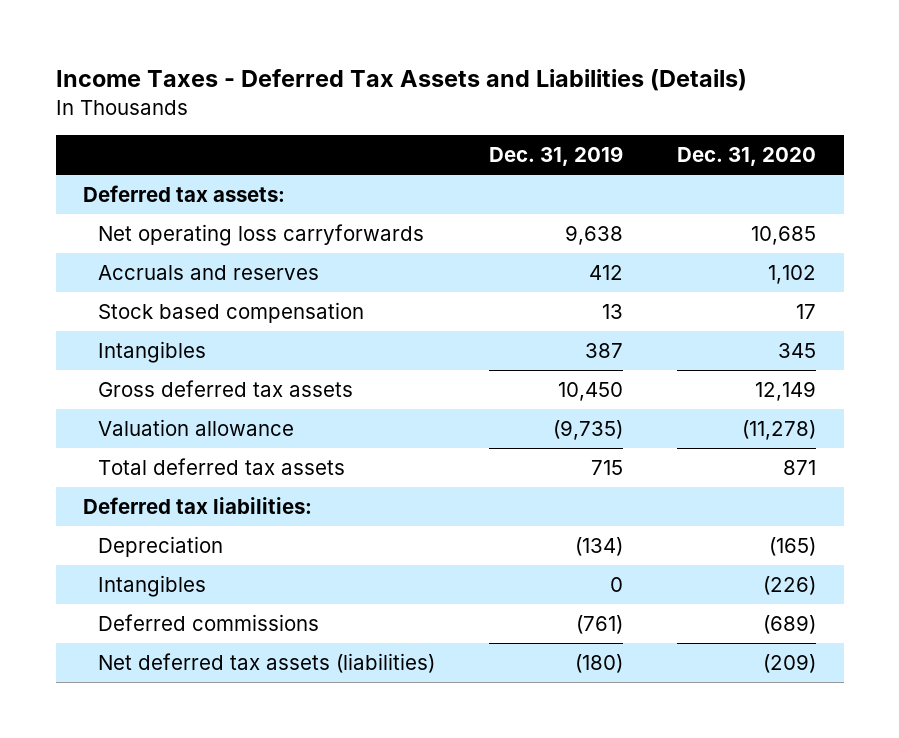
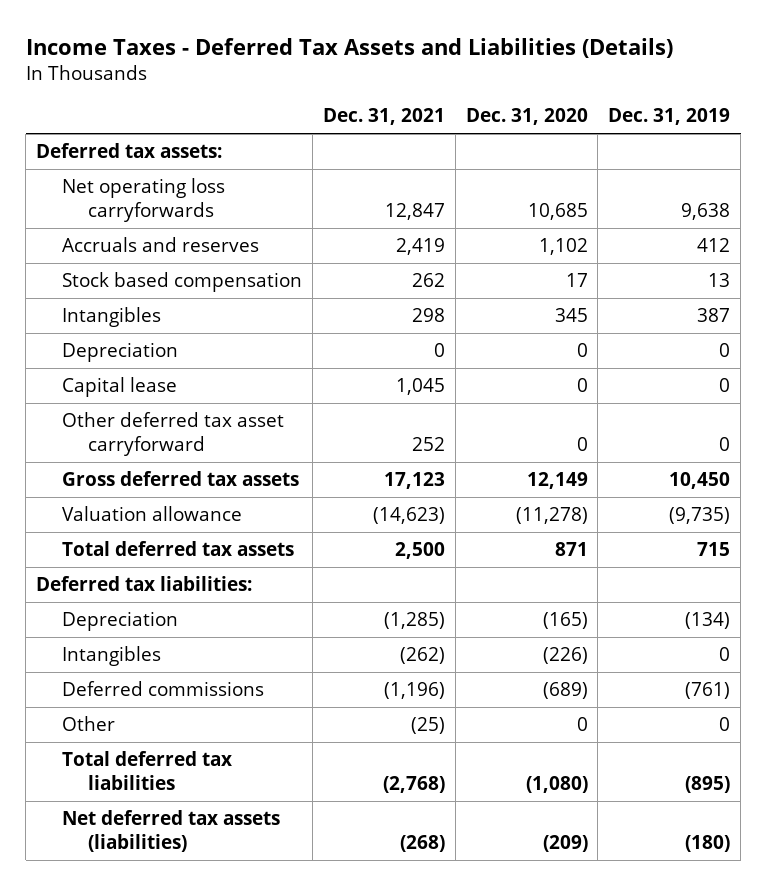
none -> [322,108,445,126] Dec. 31, 2021
none -> [61,342,178,363] Depreciation
none -> [61,377,177,398] Capital lease
none -> [61,412,284,456] Other deferred tax asset carryforward
none -> [61,716,115,732] Other
none -> [61,751,232,790] Total deferred tax liabilities

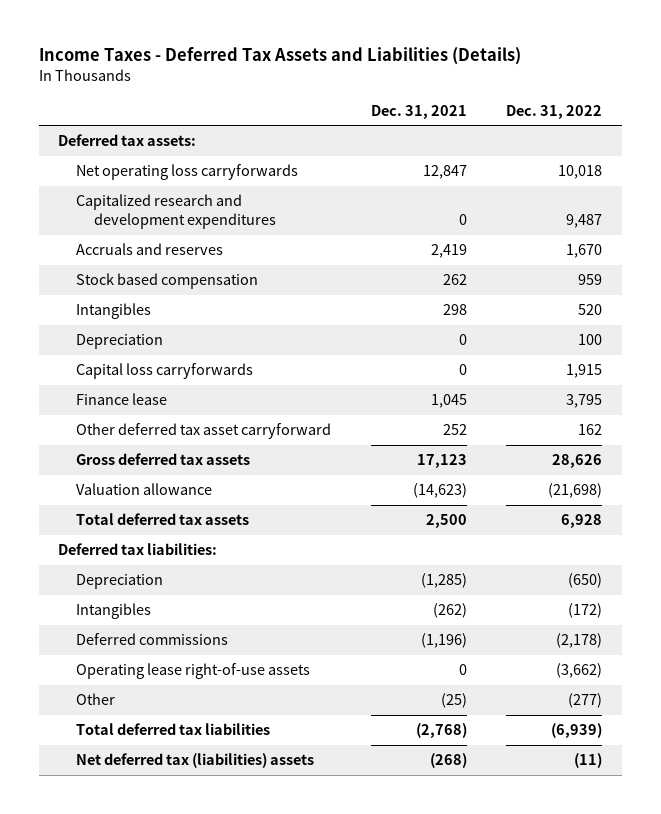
[465,108,588,126] Dec. 31, 2020 -> none
[608,108,731,126] Dec. 31, 2019 -> none
none -> [506,104,603,119] Dec. 31, 2022
none -> [76,194,277,230] Capitalized research and development expenditures
none -> [76,363,254,380] Capital loss carryforwards
[61,377,177,398] Capital lease -> [76,393,168,406] Finance lease
none -> [76,663,311,680] Operating lease right-of-use assets
[61,810,280,852] Net deferred tax assets (liabilities) -> [76,753,315,769] Net deferred tax (liabilities) assets

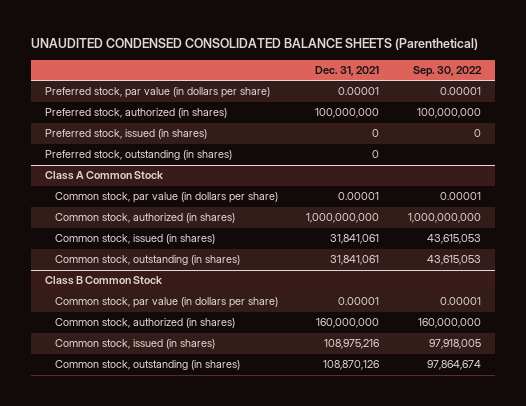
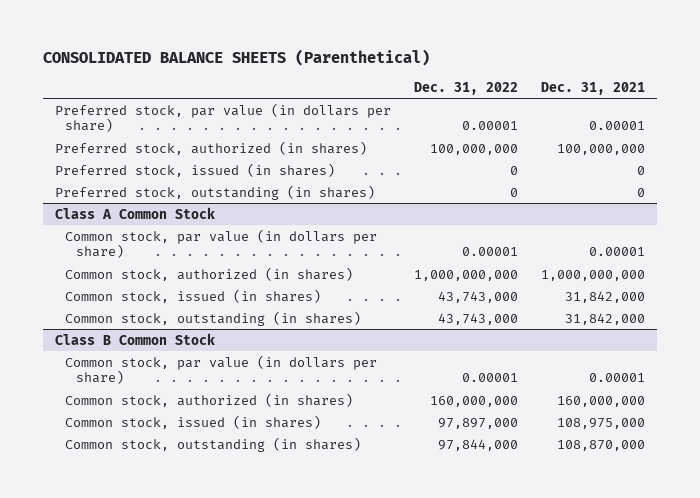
[31,38,479,51] UNAUDITED CONDENSED CONSOLIDATED BALANCE SHEETS (Parenthetical) -> [42,49,430,67] CONSOLIDATED BALANCE SHEETS (Parenthetical)
[412,65,482,77] Sep. 30, 2022 -> none
none -> [413,81,518,95] Dec. 31, 2022
[330,234,380,245] 31,841,061 -> [565,290,646,303] 31,842,000
[330,255,380,266] 31,841,061 -> [565,312,646,325] 31,842,000
[324,339,380,350] 108,975,216 -> [557,417,646,429] 108,975,000
[323,360,380,371] 108,870,126 -> [557,439,646,451] 108,870,000

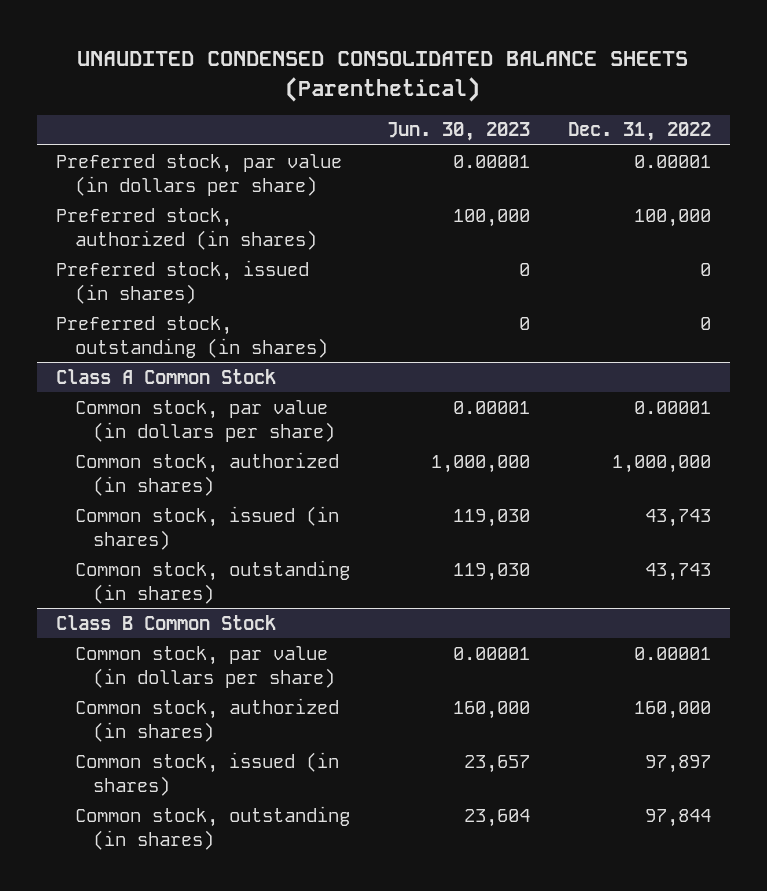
[42,49,430,67] CONSOLIDATED BALANCE SHEETS (Parenthetical) -> [77,51,689,102] UNAUDITED CONDENSED CONSOLIDATED BALANCE SHEETS (Parenthetical)
[541,81,646,95] Dec. 31, 2021 -> none
none -> [387,122,531,142] Jun. 30, 2023
[429,143,518,155] 100,000,000 -> [633,208,711,227] 100,000
[413,269,518,281] 1,000,000,000 -> [611,454,711,473] 1,000,000
[437,290,518,303] 43,743,000 -> [644,508,711,527] 43,743
[437,312,518,325] 43,743,000 -> [644,562,711,581] 43,743
[429,395,518,407] 160,000,000 -> [633,700,711,719] 160,000
[437,417,518,429] 97,897,000 -> [644,754,711,773] 97,897
[437,438,518,451] 97,844,000 -> [644,808,711,827] 97,844

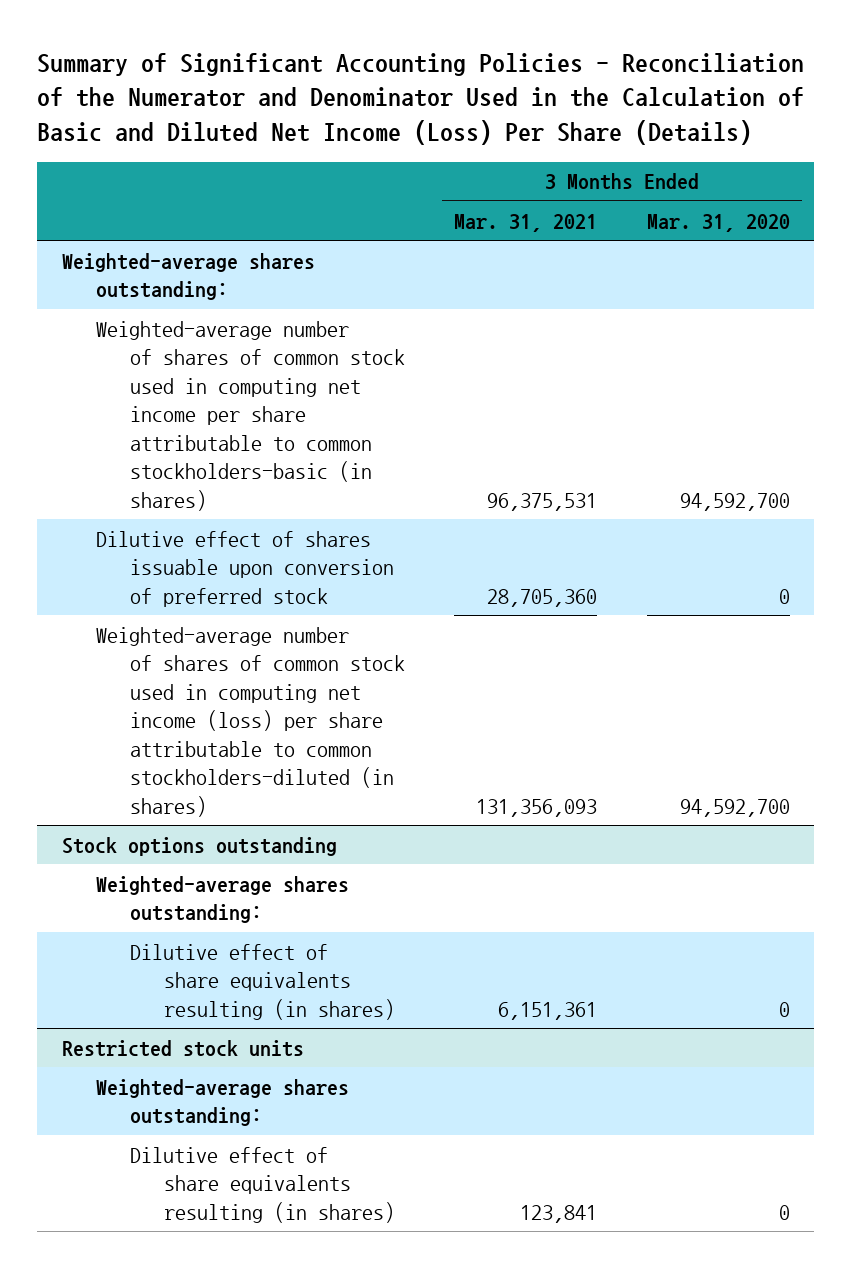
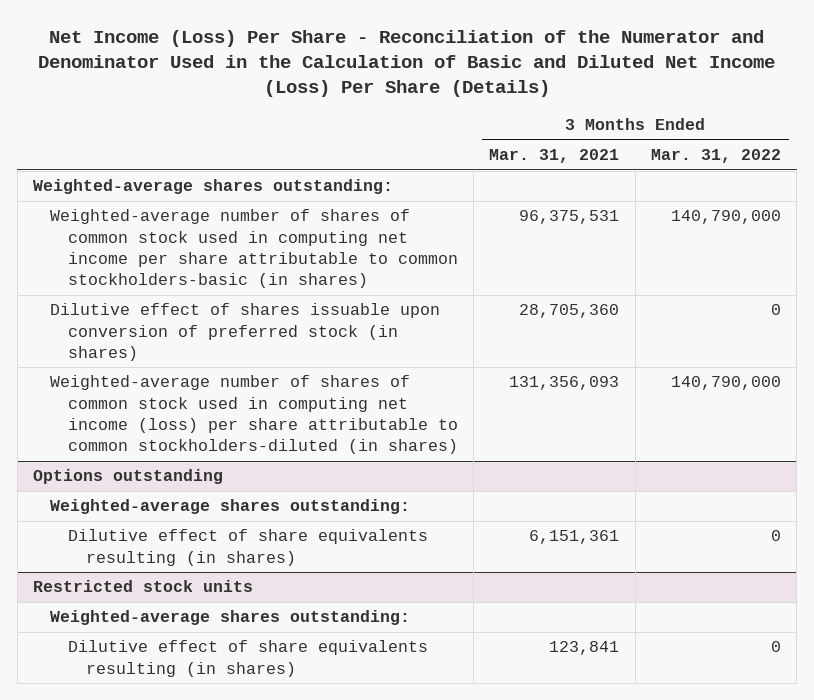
[36,53,804,145] Summary of Significant Accounting Policies - Reconciliation of the Numerator and Denominator Used in the Calculation of Basic and Diluted Net Income (Loss) Per Share (Details) -> [37,29,775,98] Net Income (Loss) Per Share - Reconciliation of the Numerator and Denominator Used in the Calculation of Basic and Diluted Net Income (Loss) Per Share (Details)
[646,213,790,232] Mar. 31, 2020 -> none
none -> [650,149,781,164] Mar. 31, 2022
[95,530,395,607] Dilutive effect of shares issuable upon conversion of preferred stock -> [50,303,441,361] Dilutive effect of shares issuable upon conversion of preferred stock (in shares)
[61,836,337,856] Stock options outstanding -> [32,469,223,485] Options outstanding

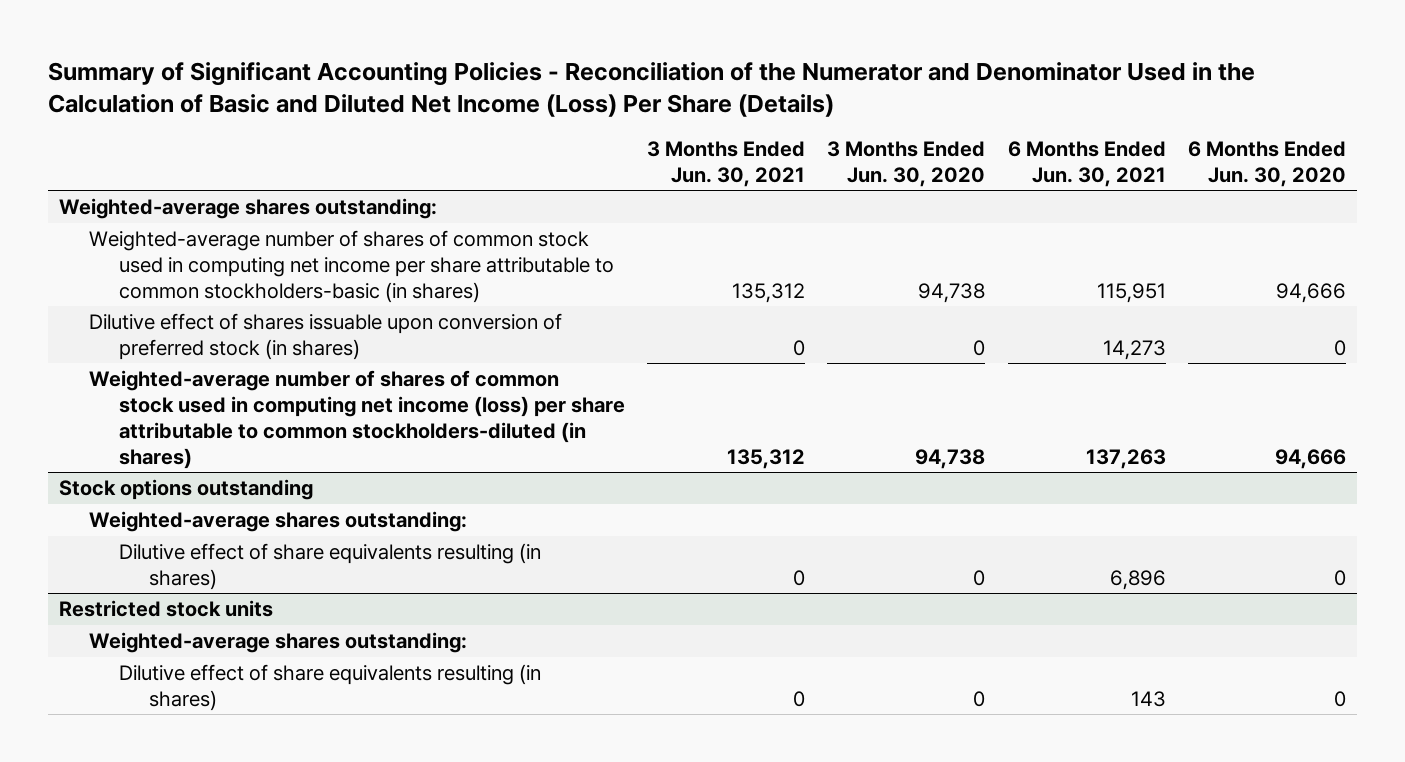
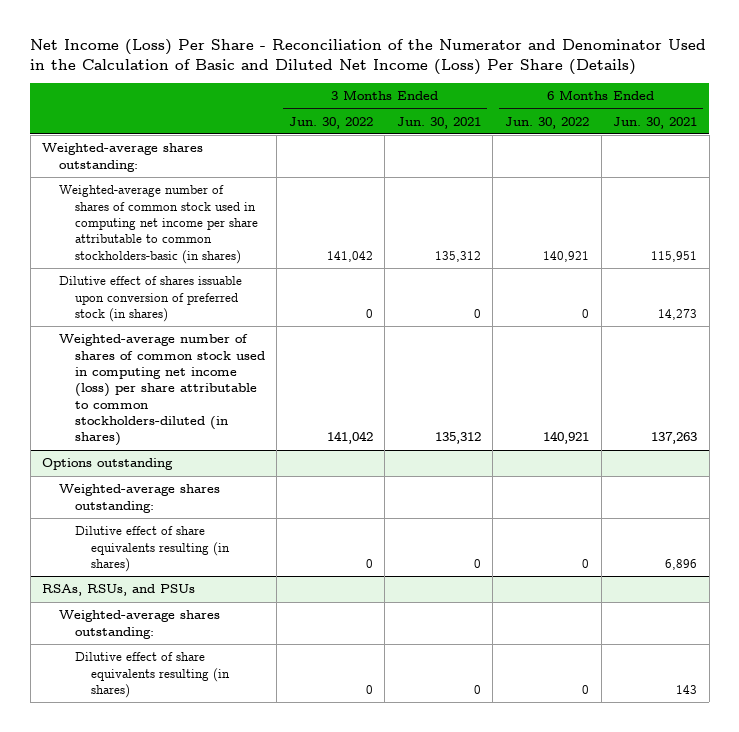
[47,62,1255,118] Summary of Significant Accounting Policies - Reconciliation of the Numerator and Denominator Used in the Calculation of Basic and Diluted Net Income (Loss) Per Share (Details) -> [30,39,707,75] Net Income (Loss) Per Share - Reconciliation of the Numerator and Denominator Used in the Calculation of Basic and Diluted Net Income (Loss) Per Share (Details)
[827,141,986,187] 3 Months Ended Jun. 30, 2020 -> none
[1187,141,1346,187] 6 Months Ended Jun. 30, 2020 -> none
none -> [288,116,373,129] Jun. 30, 2022
none -> [504,116,589,129] Jun. 30, 2022
[59,479,314,501] Stock options outstanding -> [42,458,174,471] Options outstanding
[59,600,274,618] Restricted stock units -> none
none -> [42,584,196,597] RSAs, RSUs, and PSUs

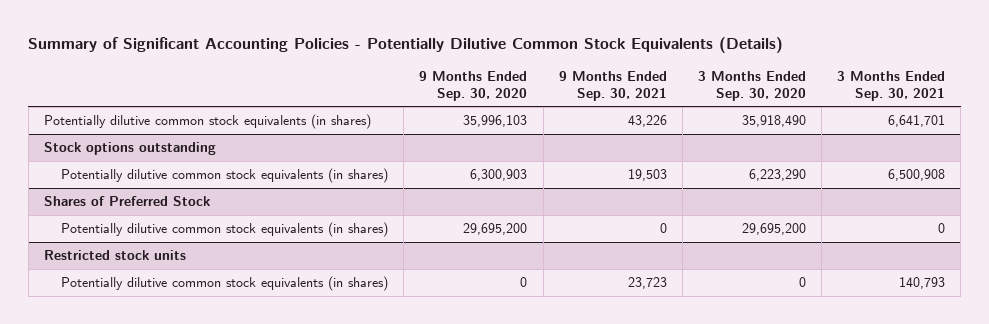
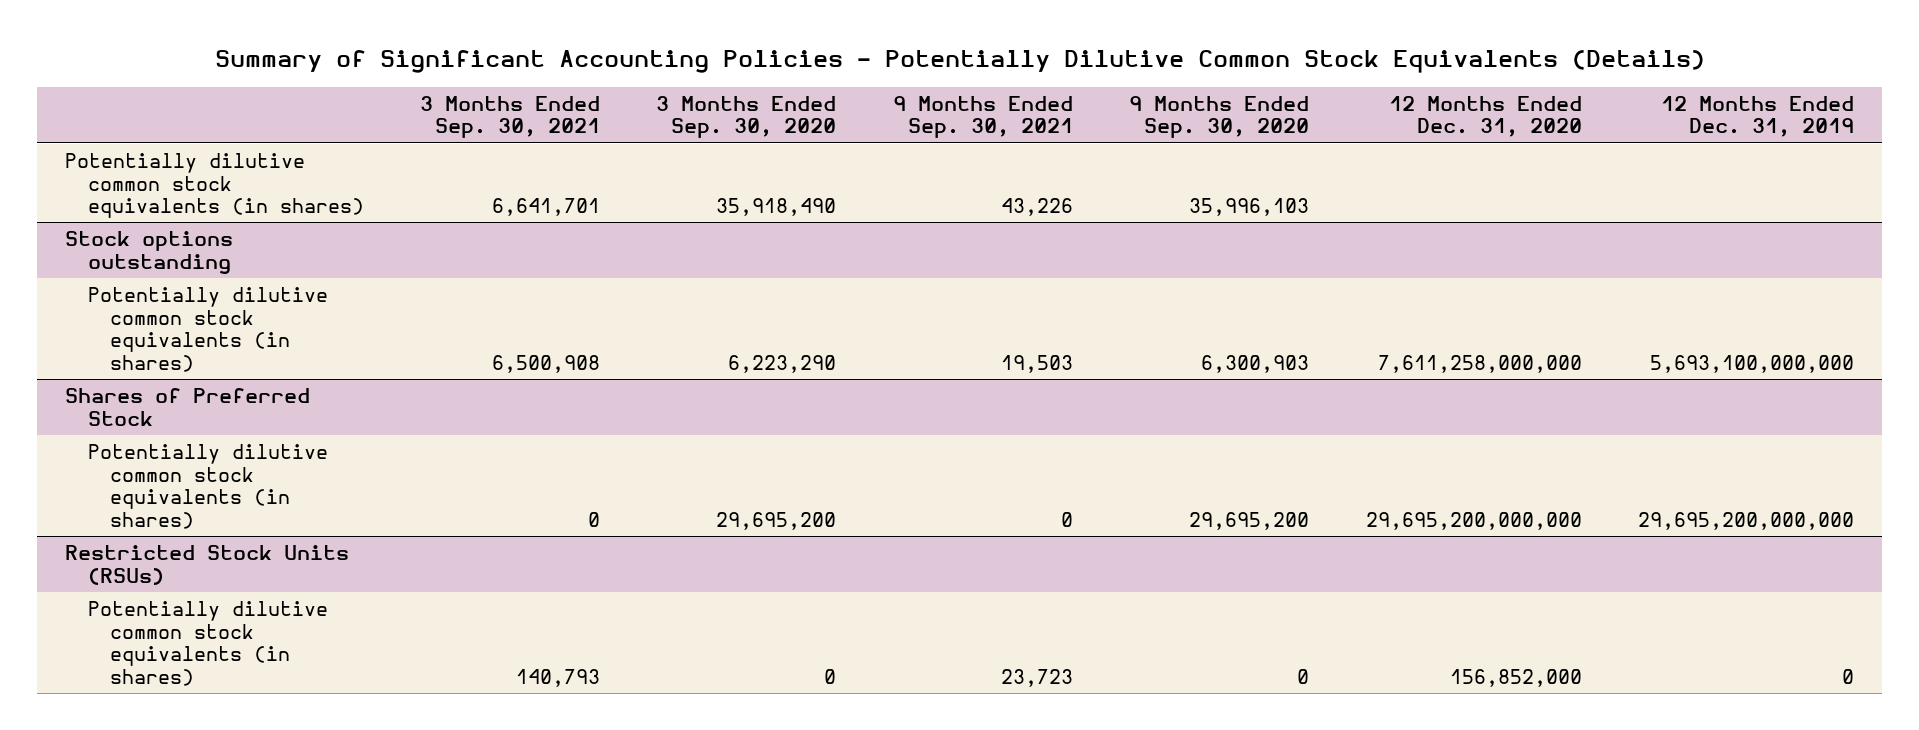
none -> [1388,95,1582,138] 12 Months Ended Dec. 31, 2020
none -> [1661,95,1855,138] 12 Months Ended Dec. 31, 2019
[43,250,186,261] Restricted stock units -> [65,544,350,585] Restricted Stock Units (RSUs)

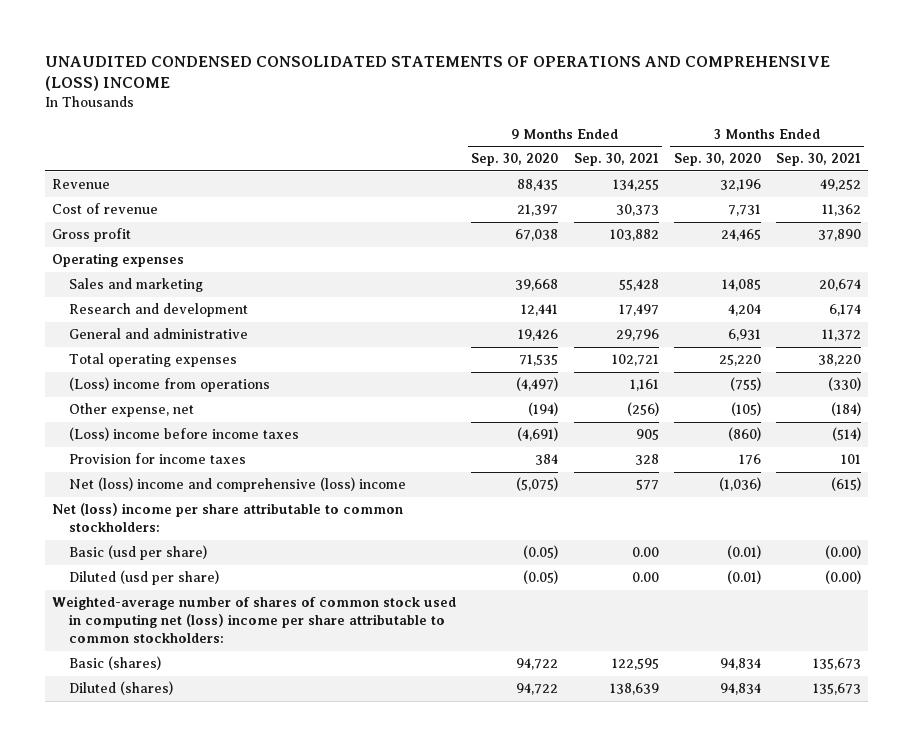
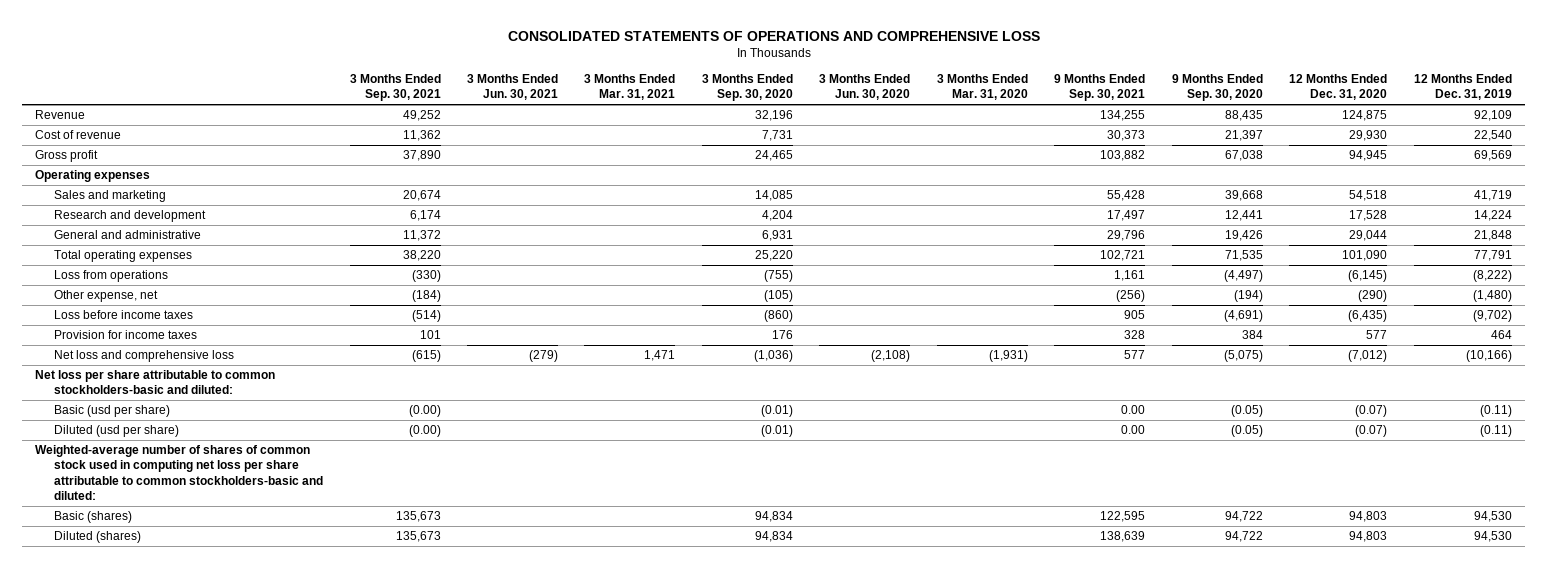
[44,55,830,92] UNAUDITED CONDENSED CONSOLIDATED STATEMENTS OF OPERATIONS AND COMPREHENSIVE (LOSS) INCOME -> [507,30,1040,41] CONSOLIDATED STATEMENTS OF OPERATIONS AND COMPREHENSIVE LOSS
none -> [466,74,558,101] 3 Months Ended Jun. 30, 2021
none -> [584,74,676,101] 3 Months Ended Mar. 31, 2021
none -> [819,74,911,101] 3 Months Ended Jun. 30, 2020
none -> [936,74,1028,101] 3 Months Ended Mar. 31, 2020
none -> [1289,74,1388,101] 12 Months Ended Dec. 31, 2020
none -> [1413,74,1512,101] 12 Months Ended Dec. 31, 2019
[68,377,270,393] (Loss) income from operations -> [54,269,169,282] Loss from operations
[68,427,299,442] (Loss) income before income taxes -> [54,309,194,319] Loss before income taxes
[68,477,406,493] Net (loss) income and comprehensive (loss) income -> [54,349,235,362] Net loss and comprehensive loss
[52,503,404,533] Net (loss) income per share attributable to common stockholders: -> [35,369,276,395] Net loss per share attributable to common stockholders-basic and diluted:
[52,596,457,644] Weighted-average number of shares of common stock used in computing net (loss) income per share attributable to common stockholders: -> [35,444,324,501] Weighted-average number of shares of common stock used in computing net loss per share attributable to common stockholders-basic and diluted:

